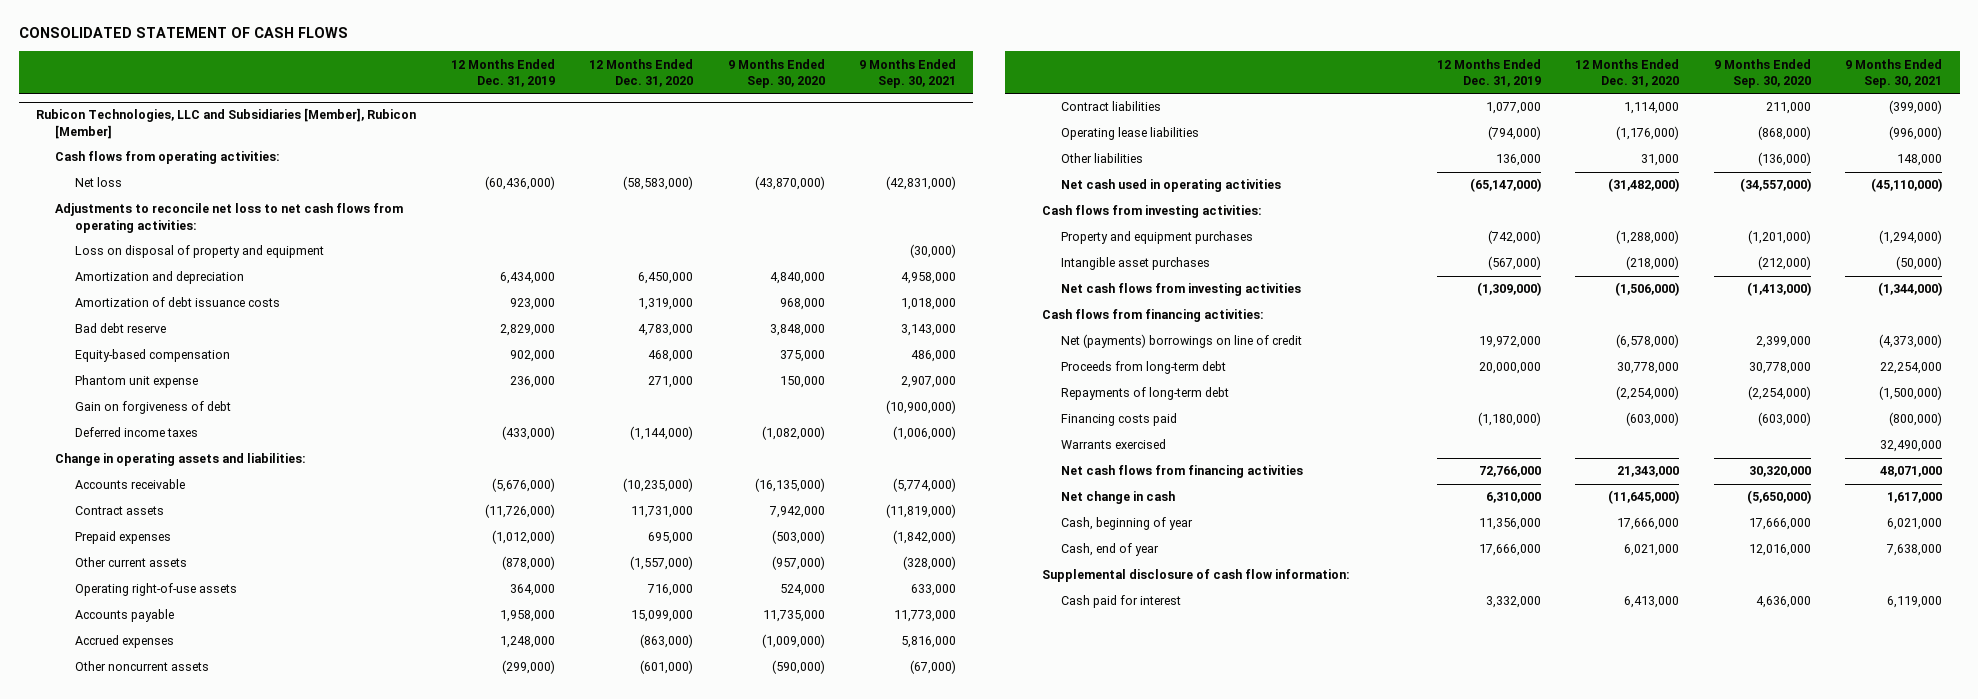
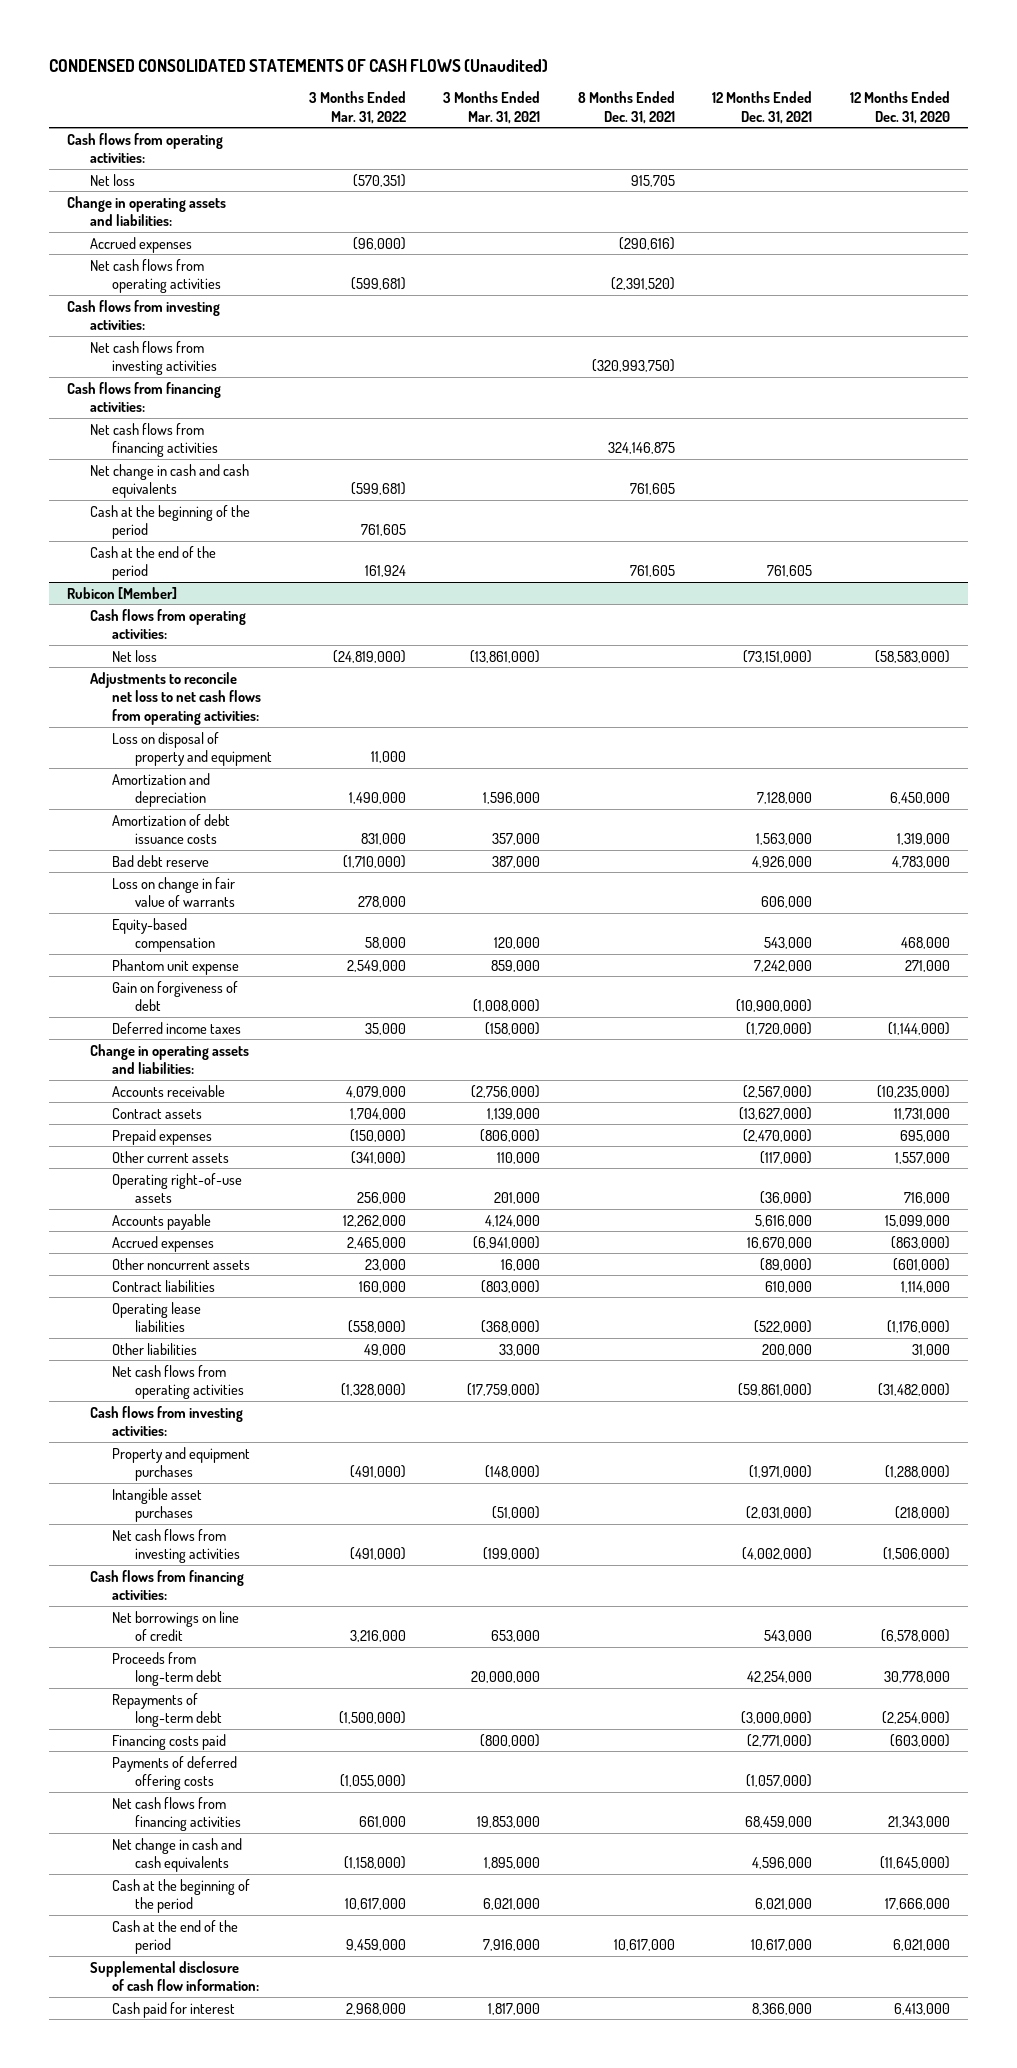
[18,27,348,39] CONSOLIDATED STATEMENT OF CASH FLOWS -> [48,58,548,72] CONDENSED CONSOLIDATED STATEMENTS OF CASH FLOWS (Unaudited)
[450,58,555,87] 12 Months Ended Dec. 31, 2019 -> none
[727,58,825,88] 9 Months Ended Sep. 30, 2020 -> none
[859,58,957,88] 9 Months Ended Sep. 30, 2021 -> none
none -> [309,90,407,124] 3 Months Ended Mar. 31, 2022
none -> [443,90,541,124] 3 Months Ended Mar. 31, 2021
none -> [577,90,675,124] 8 Months Ended Dec. 31, 2021
none -> [712,90,813,124] 12 Months Ended Dec. 31, 2021
[36,108,417,139] Rubicon Technologies, LLC and Subsidiaries [Member], Rubicon [Member] -> none
none -> [89,173,135,186] Net loss
none -> [67,195,227,227] Change in operating assets and liabilities:
none -> [89,236,192,253] Accrued expenses
none -> [89,258,222,294] Net cash flows from operating activities
none -> [67,299,221,331] Cash flows from investing activities:
none -> [89,340,218,376] Net cash flows from investing activities
none -> [67,381,222,413] Cash flows from financing activities:
none -> [89,422,219,458] Net cash flows from financing activities
none -> [89,463,249,499] Net change in cash and cash equivalents
none -> [89,504,250,540] Cash at the beginning of the period
none -> [89,545,216,581] Cash at the end of the period
none -> [67,586,178,599] Rubicon [Member]
none -> [89,608,246,640] Cash flows from operating activities:
none -> [112,876,236,908] Loss on change in fair value of warrants
[630,556,694,571] (1,557,000) -> [894,1151,950,1164] 1,557,000
[1061,179,1282,193] Net cash used in operating activities -> [112,1364,244,1400] Net cash flows from operating activities
[1061,334,1303,349] Net (payments) borrowings on line of credit -> [112,1610,240,1642] Net borrowings on line of credit
[1061,439,1167,450] Warrants exercised -> none
none -> [112,1755,238,1791] Payments of deferred offering costs
[1061,491,1176,505] Net change in cash -> [112,1837,243,1873] Net change in cash and cash equivalents
[1061,517,1194,531] Cash, beginning of year -> [112,1878,251,1914] Cash at the beginning of the period
[1061,543,1160,557] Cash, end of year -> [112,1919,239,1955] Cash at the end of the period

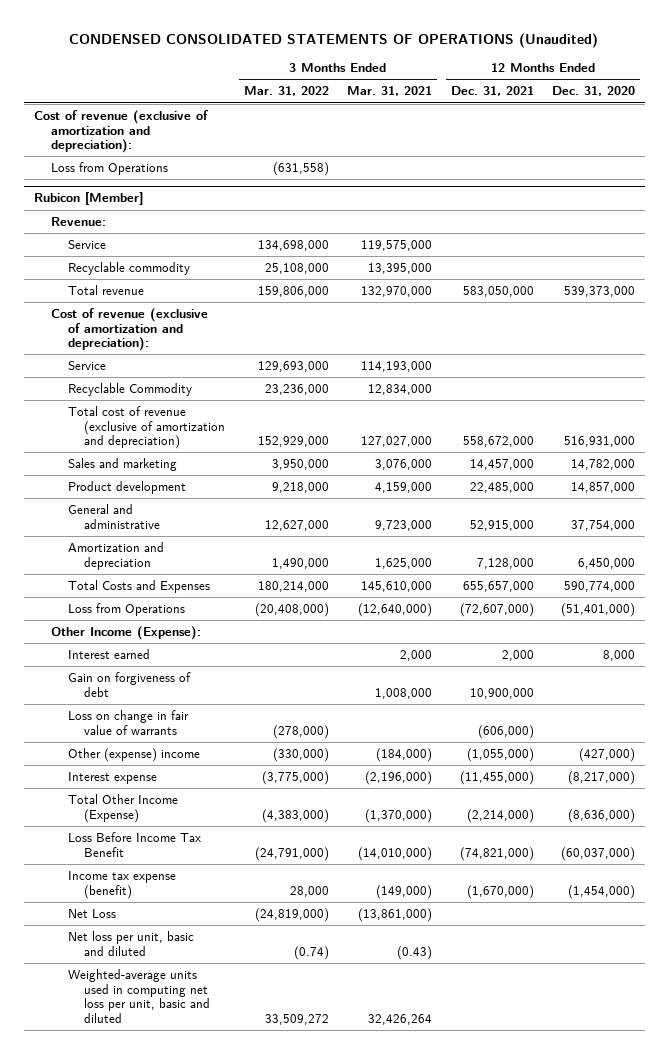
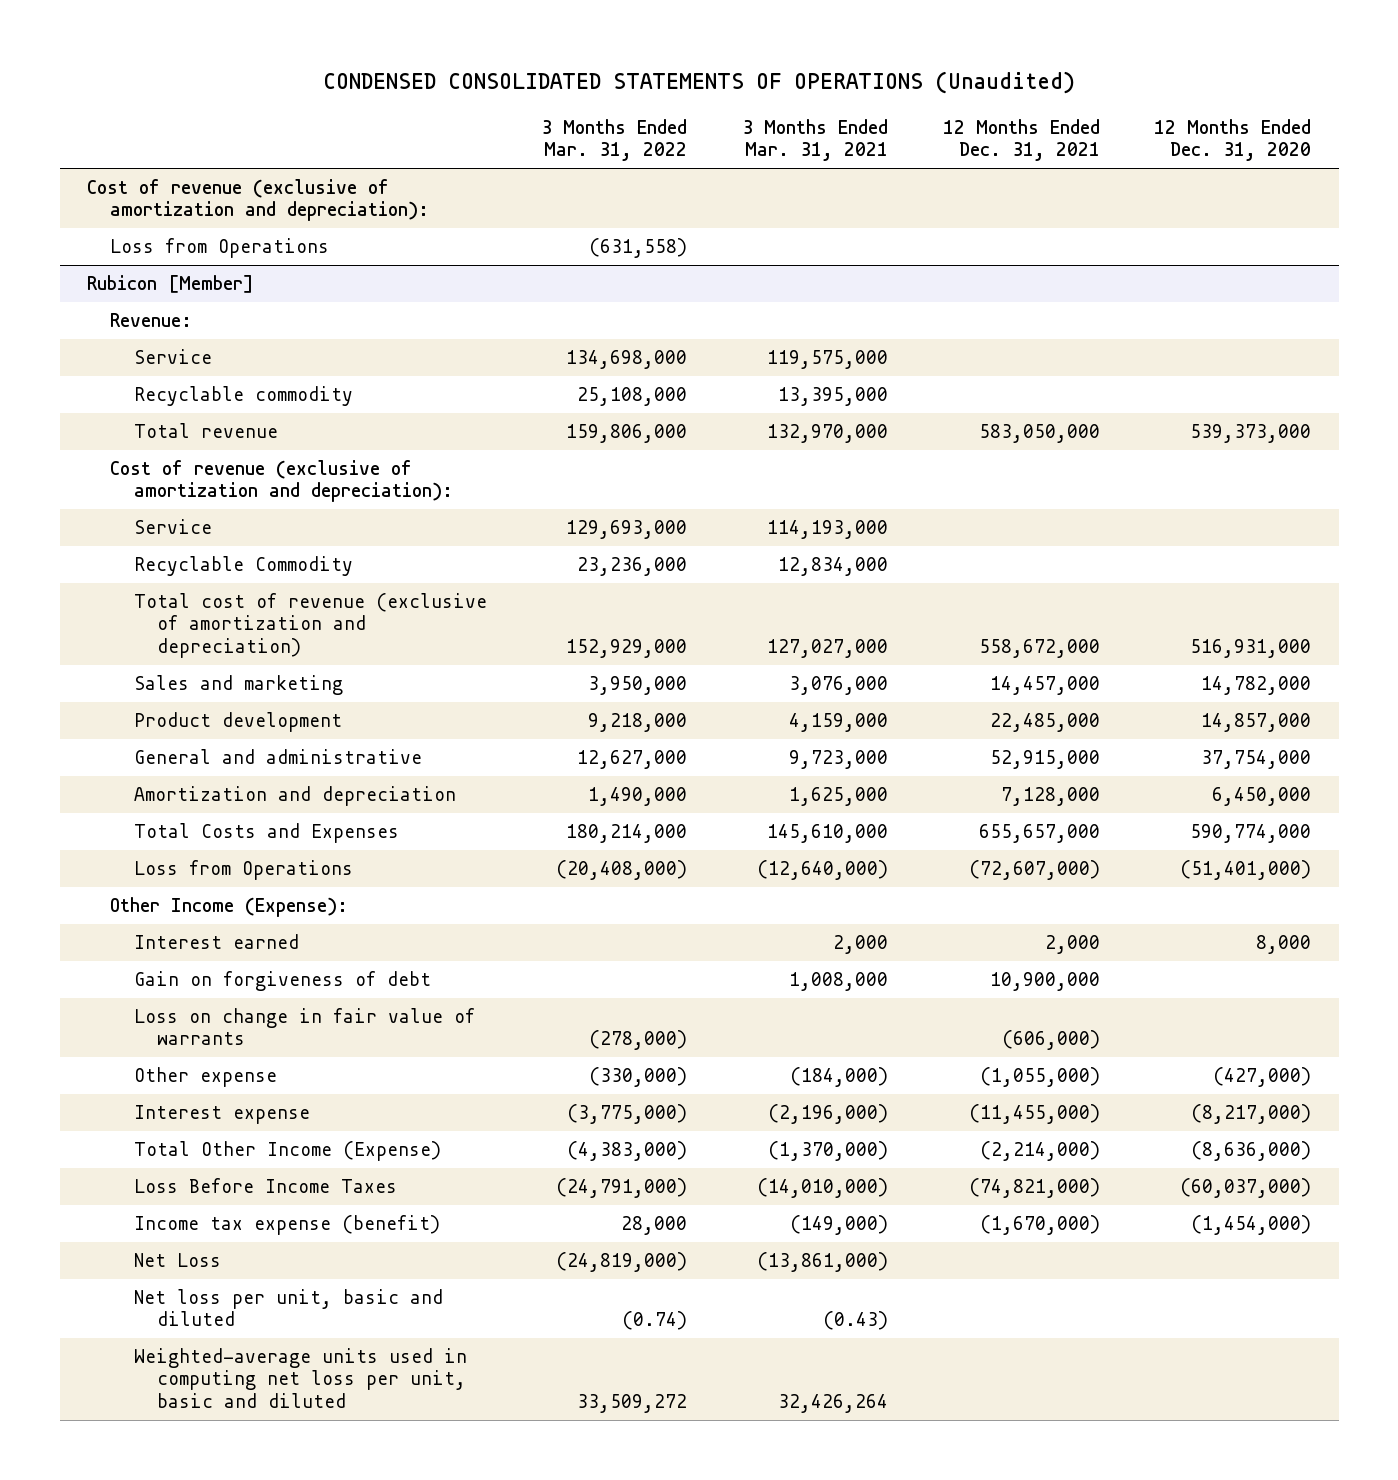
[67,747,200,762] Other (expense) income -> [133,1067,277,1088] Other expense
[67,831,201,857] Loss Before Income Tax Benefit -> [133,1178,397,1194] Loss Before Income Taxes

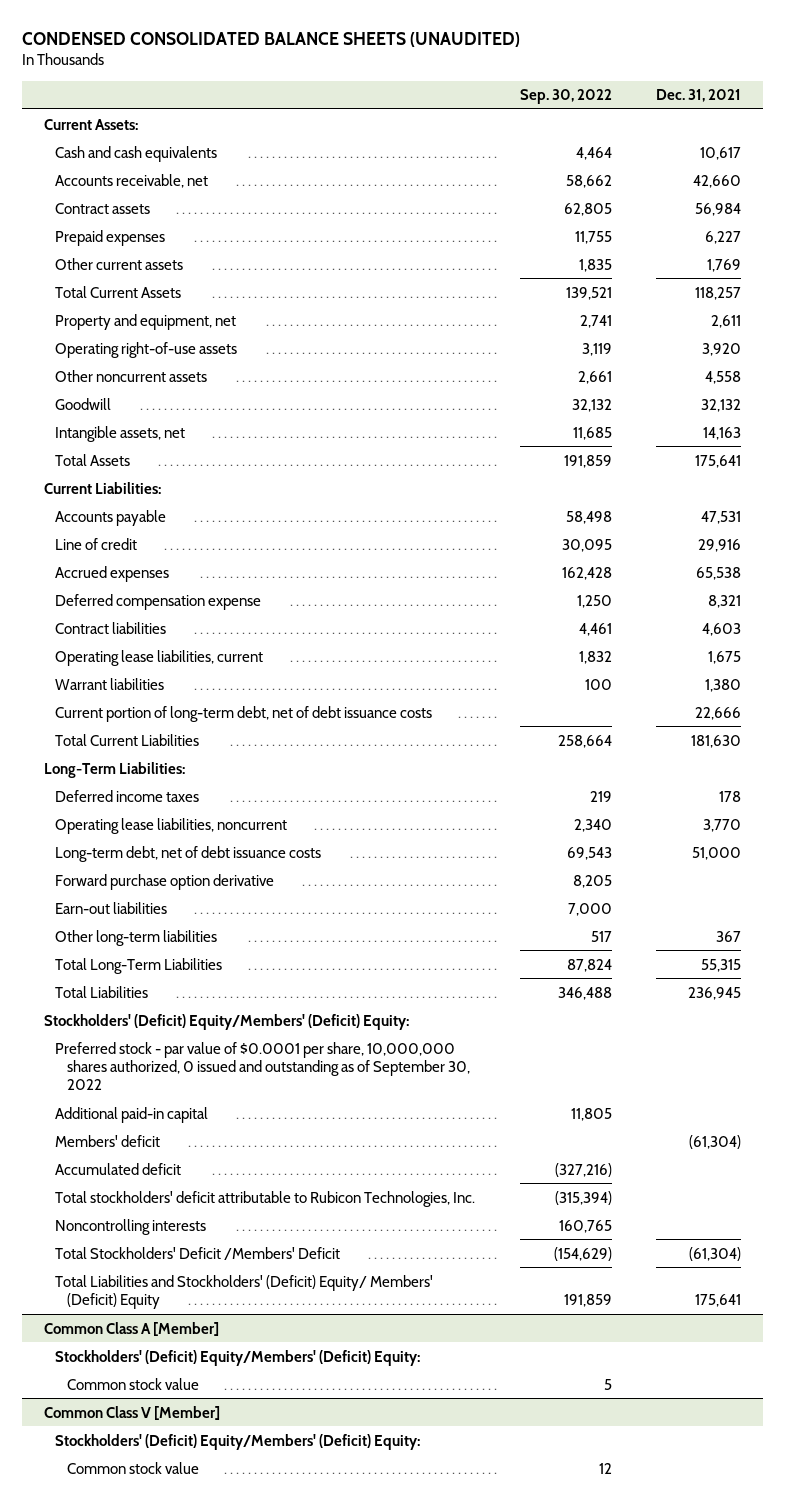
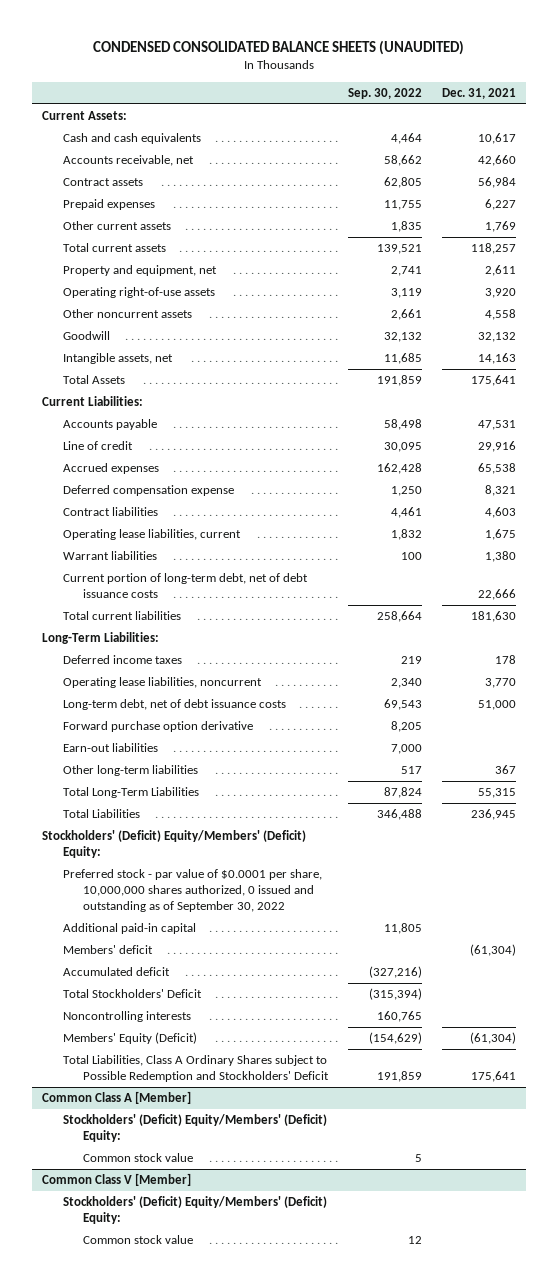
[55,285,182,298] Total Current Assets -> [62,243,166,253] Total current assets
[55,733,200,746] Total Current Liabilities -> [62,611,181,621] Total current liabilities
[55,1190,476,1207] Total stockholders' deficit attributable to Rubicon Technologies, Inc. -> [62,989,202,999] Total Stockholders' Deficit
[55,1246,341,1260] Total Stockholders' Deficit /Members' Deficit -> [62,1032,197,1045] Members' Equity (Deficit)
[55,1274,434,1309] Total Liabilities and Stockholders' (Deficit) Equity/ Members' (Deficit) Equity -> [62,1055,329,1082] Total Liabilities, Class A Ordinary Shares subject to Possible Redemption and Stockholders' Deficit

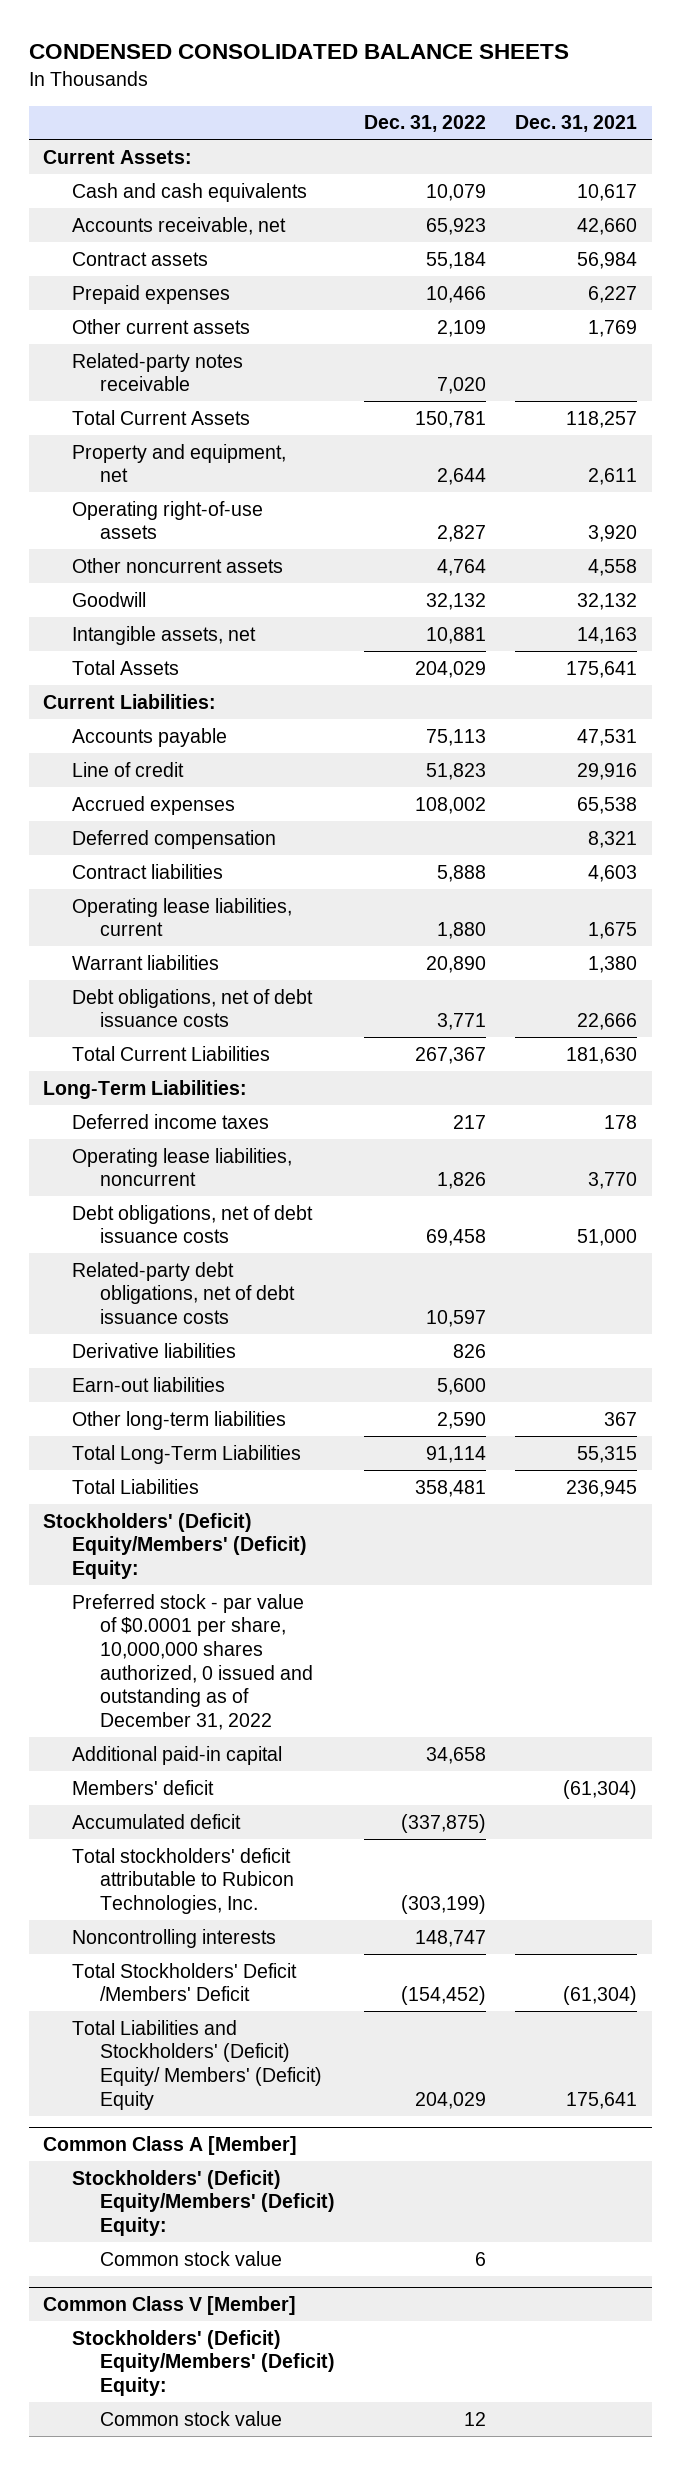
[93,40,465,56] CONDENSED CONSOLIDATED BALANCE SHEETS (UNAUDITED) -> [28,44,569,60] CONDENSED CONSOLIDATED BALANCE SHEETS
[347,87,422,99] Sep. 30, 2022 -> none
none -> [363,115,486,133] Dec. 31, 2022
none -> [71,352,243,392] Related-party notes receivable
[62,243,166,253] Total current assets -> [71,409,250,425] Total Current Assets
[62,485,234,497] Deferred compensation expense -> [71,829,276,849] Deferred compensation
[62,573,308,598] Current portion of long-term debt, net of debt issuance costs -> [71,988,313,1028] Debt obligations, net of debt issuance costs
[62,611,181,621] Total current liabilities -> [71,1045,270,1061] Total Current Liabilities
[62,721,253,733] Forward purchase option derivative -> none
[62,699,286,711] Long-term debt, net of debt issuance costs -> [71,1204,313,1244] Debt obligations, net of debt issuance costs
none -> [71,1261,295,1324] Related-party debt obligations, net of debt issuance costs
none -> [71,1342,236,1358] Derivative liabilities
[62,869,322,912] Preferred stock - par value of $0.0001 per share, 10,000,000 shares authorized, 0 issued and outstanding as of September 30, 2022 -> [71,1593,313,1730] Preferred stock - par value of $0.0001 per share, 10,000,000 shares authorized, 0 issued and outstanding as of December 31, 2022
[62,989,202,999] Total Stockholders' Deficit -> [71,1847,294,1914] Total stockholders' deficit attributable to Rubicon Technologies, Inc.
[62,1032,197,1045] Members' Equity (Deficit) -> [71,1962,297,2002] Total Stockholders' Deficit /Members' Deficit
[62,1055,329,1082] Total Liabilities, Class A Ordinary Shares subject to Possible Redemption and Stockholders' Deficit -> [71,2019,322,2110] Total Liabilities and Stockholders' (Deficit) Equity/ Members' (Deficit) Equity

